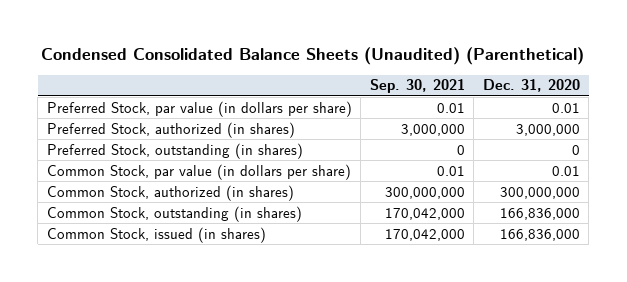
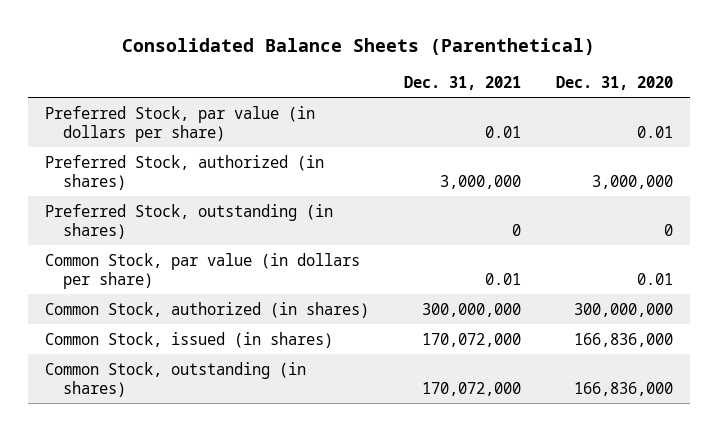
[41,47,585,66] Condensed Consolidated Balance Sheets (Unaudited) (Parenthetical) -> [122,37,596,55] Consolidated Balance Sheets (Parenthetical)
[369,79,465,94] Sep. 30, 2021 -> none
none -> [404,75,522,90] Dec. 31, 2021
[46,205,302,222] Common Stock, outstanding (in shares) -> [45,361,307,397] Common Stock, outstanding (in shares)

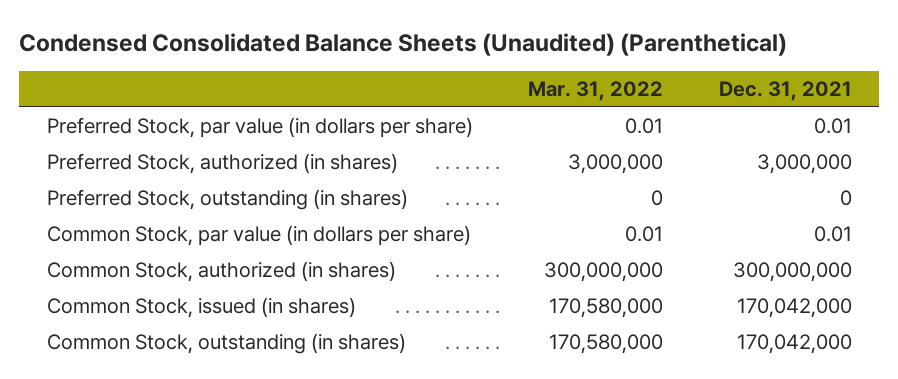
[122,37,596,55] Consolidated Balance Sheets (Parenthetical) -> [18,32,787,56] Condensed Consolidated Balance Sheets (Unaudited) (Parenthetical)
[556,75,674,90] Dec. 31, 2020 -> none
none -> [528,81,664,102] Mar. 31, 2022
[422,332,522,347] 170,072,000 -> [736,298,852,319] 170,042,000
[422,381,522,396] 170,072,000 -> [736,334,852,355] 170,042,000

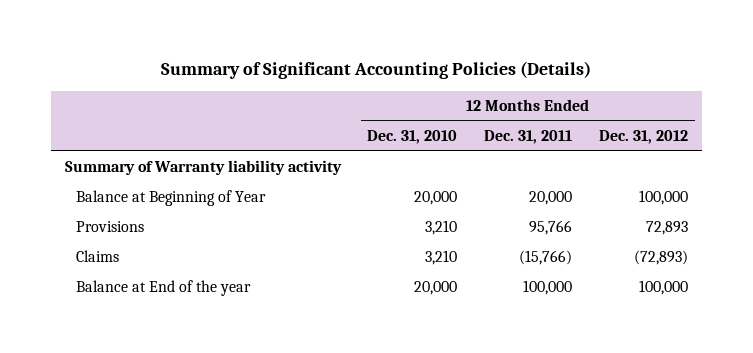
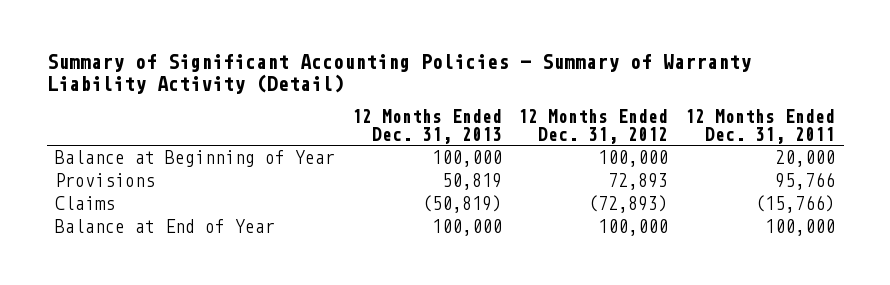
[161,61,592,80] Summary of Significant Accounting Policies (Details) -> [46,53,751,94] Summary of Significant Accounting Policies - Summary of Warranty Liability Activity (Detail)
[367,130,458,145] Dec. 31, 2010 -> none
none -> [351,109,502,144] 12 Months Ended Dec. 31, 2013
[64,160,342,176] Summary of Warranty liability activity -> none
[75,280,251,297] Balance at End of the year -> [55,219,276,234] Balance at End of Year

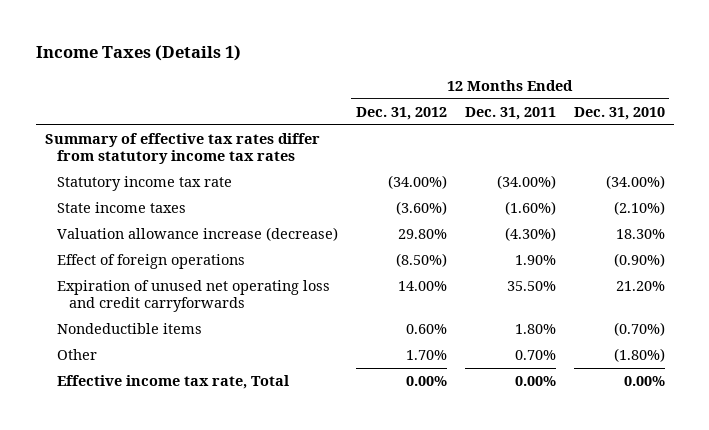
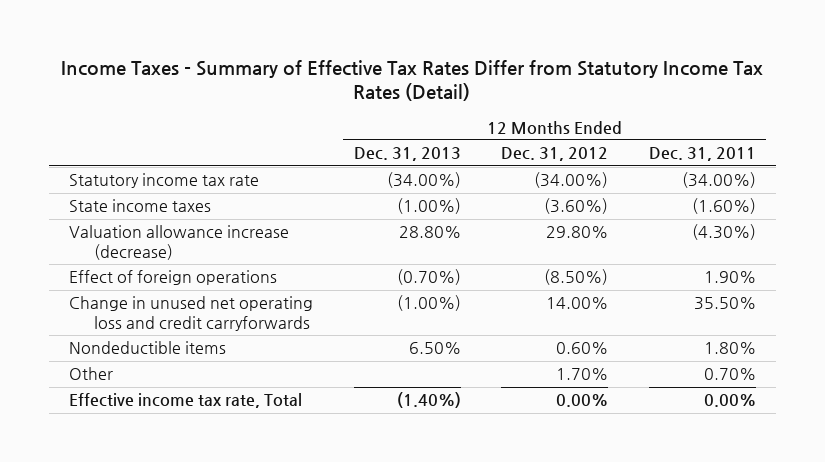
[35,45,241,62] Income Taxes (Details 1) -> [61,59,764,102] Income Taxes - Summary of Effective Tax Rates Differ from Statutory Income Tax Rates (Detail)
[573,107,665,121] Dec. 31, 2010 -> none
none -> [353,147,461,162] Dec. 31, 2013
[44,133,320,165] Summary of effective tax rates differ from statutory income tax rates -> none
[56,280,330,313] Expiration of unused net operating loss and credit carryforwards -> [69,296,314,331] Change in unused net operating loss and credit carryforwards

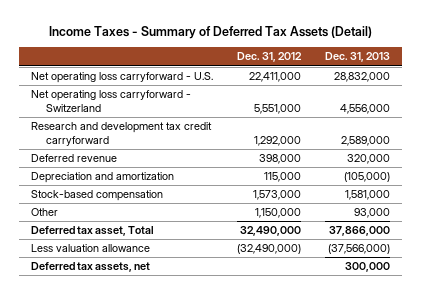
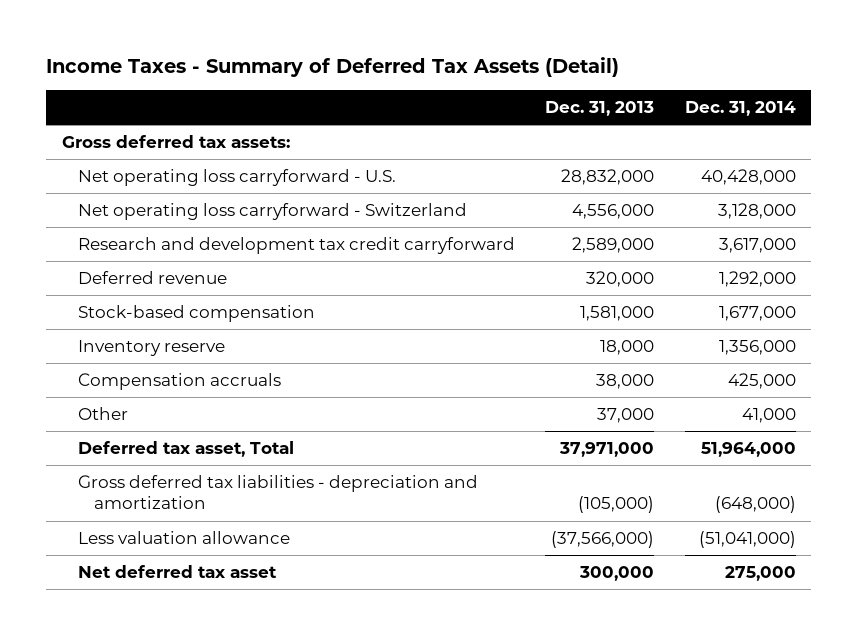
[237,52,303,63] Dec. 31, 2012 -> none
none -> [684,100,796,116] Dec. 31, 2014
none -> [61,135,290,149] Gross deferred tax assets:
[31,172,175,184] Depreciation and amortization -> none
none -> [77,340,225,357] Inventory reserve
none -> [77,373,281,391] Compensation accruals
[354,208,391,219] 93,000 -> [597,408,655,424] 37,000
[329,226,391,237] 37,866,000 -> [559,442,655,458] 37,971,000
none -> [77,475,478,510] Gross deferred tax liabilities - depreciation and amortization
[31,262,151,273] Deferred tax assets, net -> [77,565,277,579] Net deferred tax asset

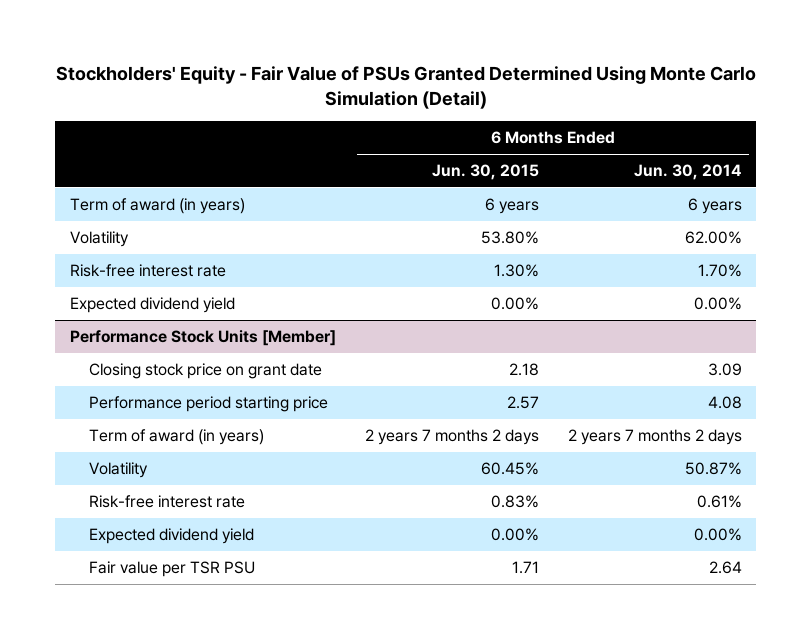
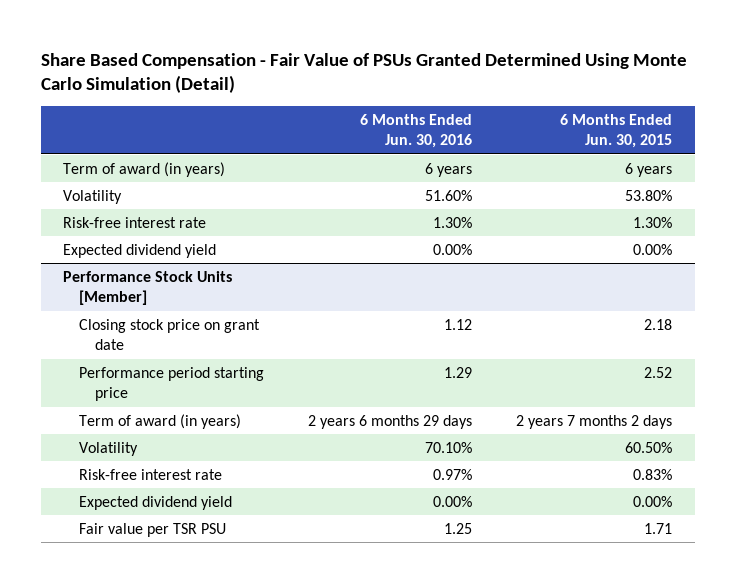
[55,66,756,110] Stockholders' Equity - Fair Value of PSUs Granted Determined Using Monte Carlo Simulation (Detail) -> [40,52,687,94] Share Based Compensation - Fair Value of PSUs Granted Determined Using Monte Carlo Simulation (Detail)
[633,164,742,181] Jun. 30, 2014 -> none
none -> [360,114,473,149] 6 Months Ended Jun. 30, 2016
[506,396,539,410] 2.57 -> [644,366,673,378] 2.52
[480,462,539,476] 60.45% -> [625,441,673,453] 60.50%

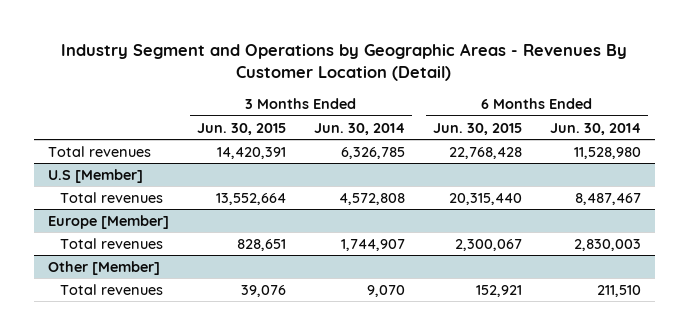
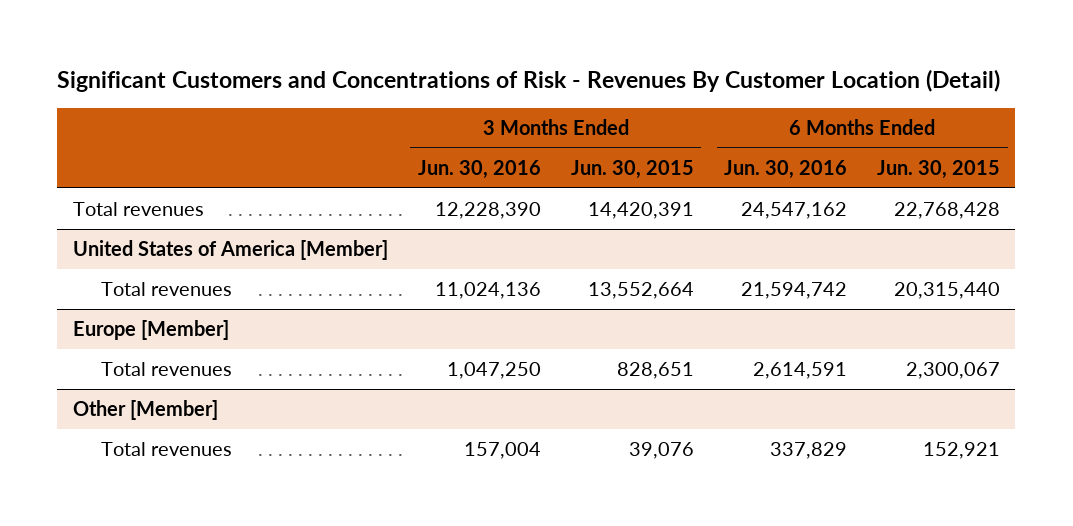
[61,43,628,82] Industry Segment and Operations by Geographic Areas - Revenues By Customer Location (Detail) -> [57,69,1001,93] Significant Customers and Concentrations of Risk - Revenues By Customer Location (Detail)
[313,122,405,135] Jun. 30, 2014 -> none
[550,122,642,135] Jun. 30, 2014 -> none
none -> [417,159,541,179] Jun. 30, 2016
none -> [724,159,848,179] Jun. 30, 2016
[47,168,143,183] U.S [Member] -> [72,239,388,260] United States of America [Member]

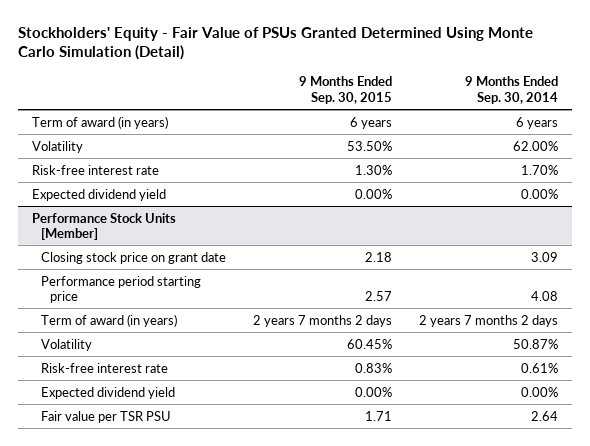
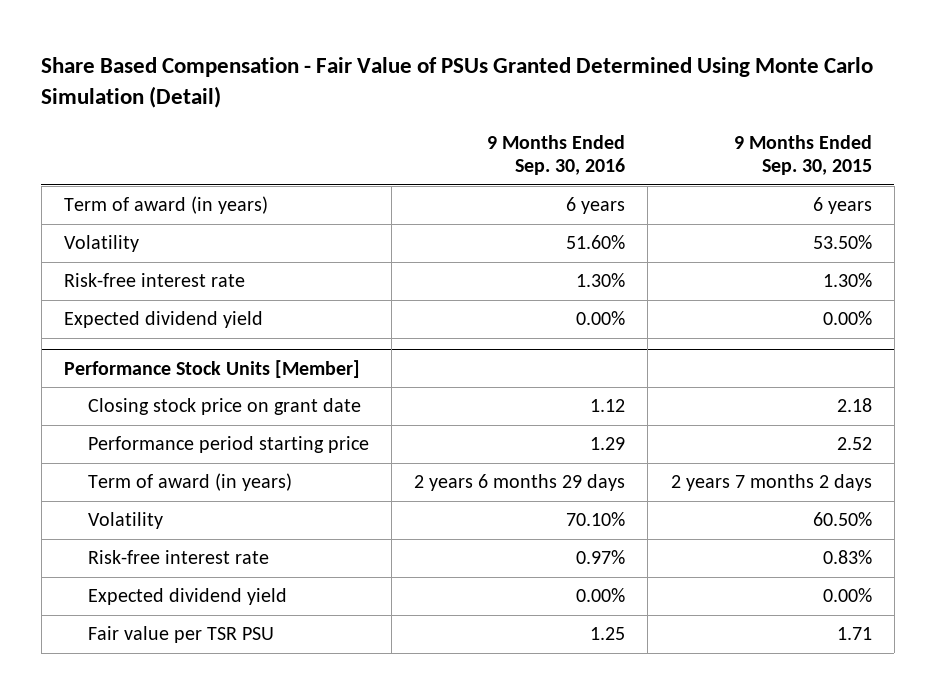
[18,26,534,61] Stockholders' Equity - Fair Value of PSUs Granted Determined Using Monte Carlo Simulation (Detail) -> [41,56,874,108] Share Based Compensation - Fair Value of PSUs Granted Determined Using Monte Carlo Simulation (Detail)
[465,76,559,104] 9 Months Ended Sep. 30, 2014 -> none
none -> [487,135,626,176] 9 Months Ended Sep. 30, 2016
[365,290,393,301] 2.57 -> [836,437,872,451] 2.52
[347,338,393,349] 60.45% -> [812,512,872,527] 60.50%

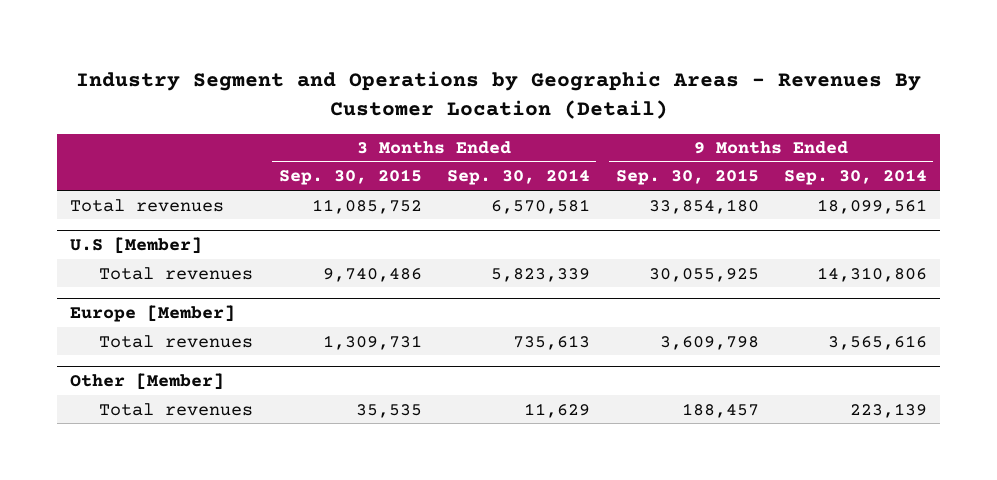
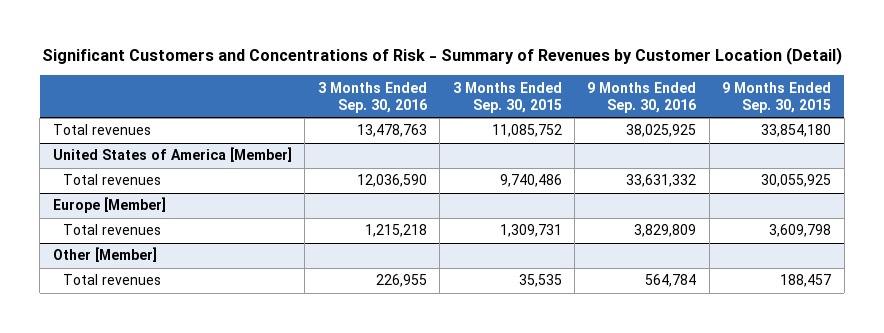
[75,71,921,120] Industry Segment and Operations by Geographic Areas - Revenues By Customer Location (Detail) -> [42,47,843,66] Significant Customers and Concentrations of Risk - Summary of Revenues by Customer Location (Detail)
[447,169,591,186] Sep. 30, 2014 -> none
[784,169,928,186] Sep. 30, 2014 -> none
none -> [317,81,427,113] 3 Months Ended Sep. 30, 2016
none -> [587,81,697,113] 9 Months Ended Sep. 30, 2016
[70,237,203,255] U.S [Member] -> [52,147,292,163] United States of America [Member]

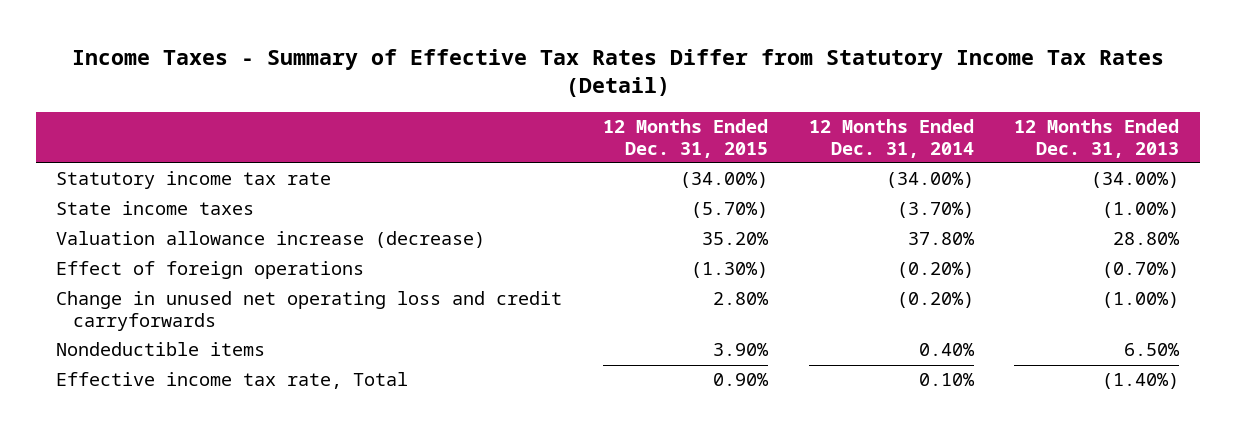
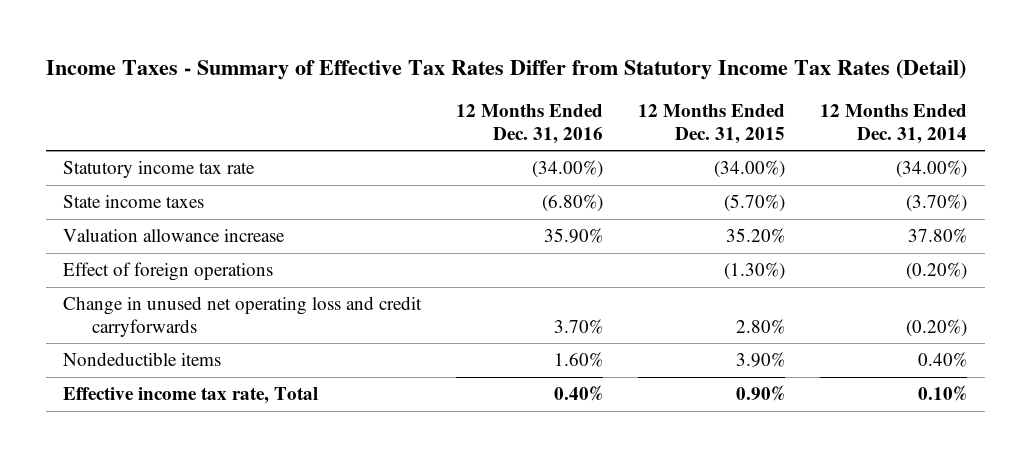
[1014,119,1180,158] 12 Months Ended Dec. 31, 2013 -> none
none -> [456,104,604,144] 12 Months Ended Dec. 31, 2016
[56,231,486,249] Valuation allowance increase (decrease) -> [63,229,286,243] Valuation allowance increase

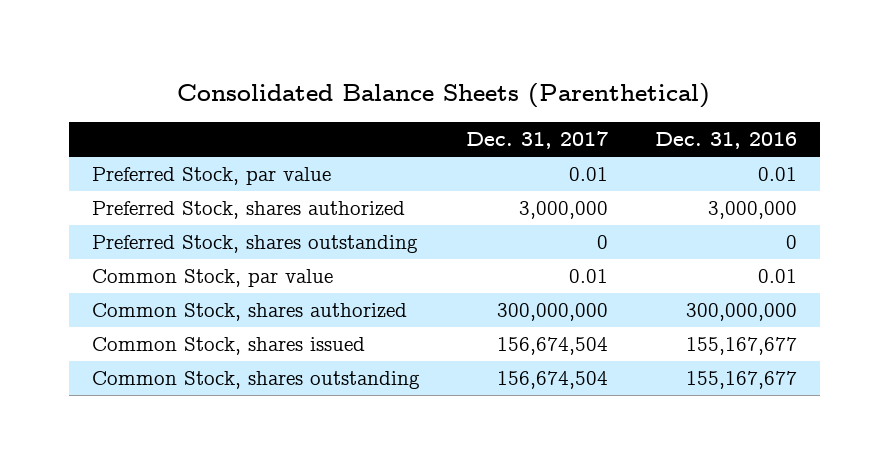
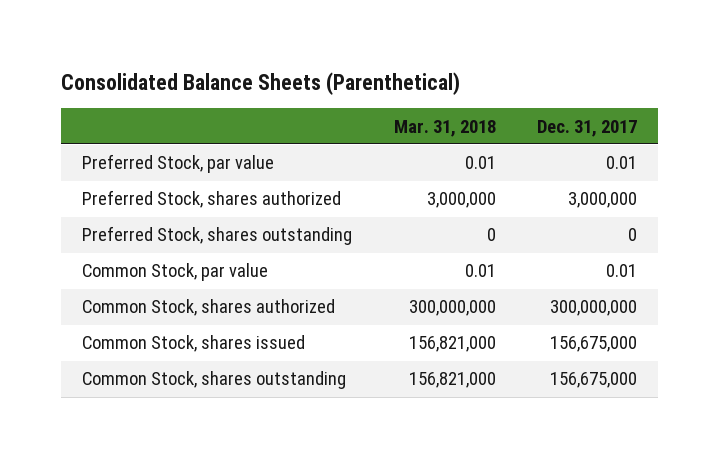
[654,131,797,149] Dec. 31, 2016 -> none
none -> [393,119,496,137] Mar. 31, 2018
[497,337,609,356] 156,674,504 -> [550,336,638,353] 156,675,000
[497,371,609,390] 156,674,504 -> [550,372,638,389] 156,675,000

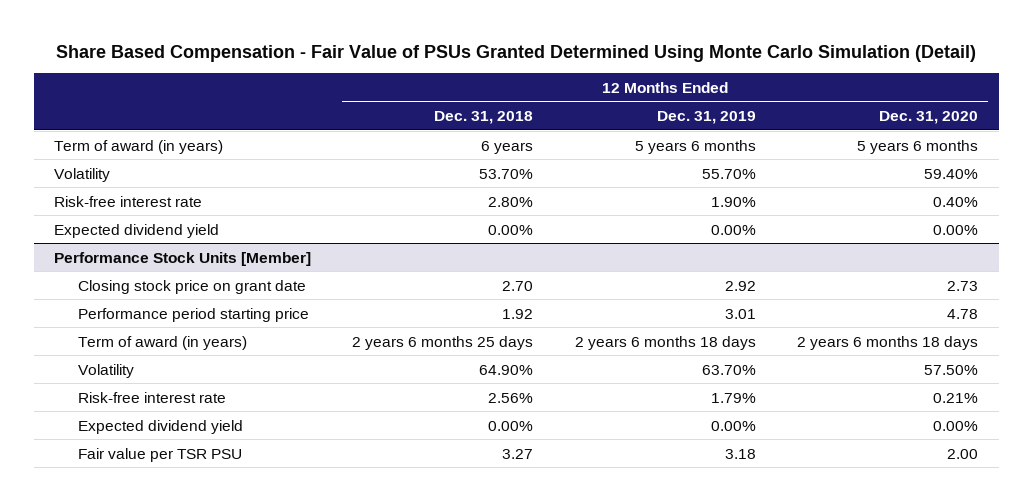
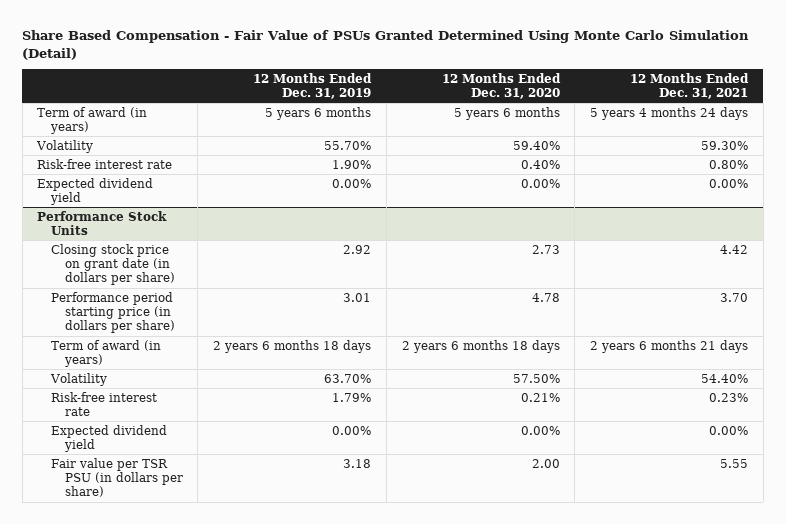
[434,110,534,124] Dec. 31, 2018 -> none
none -> [630,72,750,100] 12 Months Ended Dec. 31, 2021
[54,251,312,266] Performance Stock Units [Member] -> [37,210,168,236] Performance Stock Units
[78,279,307,294] Closing stock price on grant date -> [51,243,175,286] Closing stock price on grant date (in dollars per share)
[78,307,310,322] Performance period starting price -> [51,291,175,334] Performance period starting price (in dollars per share)
[78,447,243,462] Fair value per TSR PSU -> [51,457,183,498] Fair value per TSR PSU (in dollars per share)

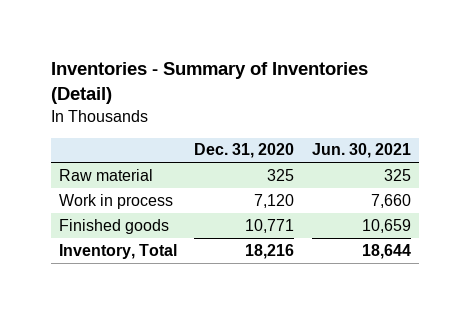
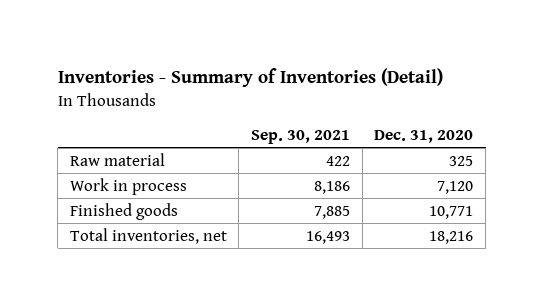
[311,143,411,159] Jun. 30, 2021 -> none
none -> [251,129,351,144] Sep. 30, 2021
[59,243,178,259] Inventory, Total -> [69,227,227,244] Total inventories, net

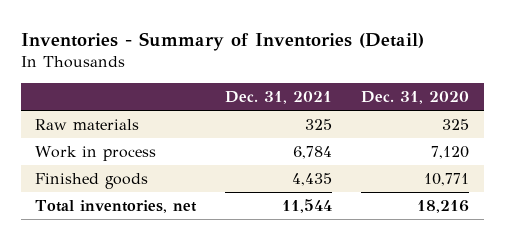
[251,129,351,144] Sep. 30, 2021 -> none
none -> [225,91,333,105] Dec. 31, 2021
[69,152,165,166] Raw material -> [35,119,140,131] Raw materials

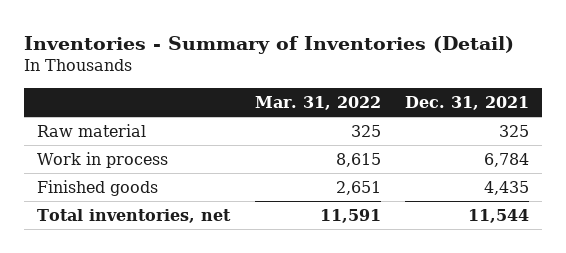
[361,91,470,105] Dec. 31, 2020 -> none
none -> [254,95,381,110] Mar. 31, 2022
[35,119,140,131] Raw materials -> [36,124,146,138] Raw material

